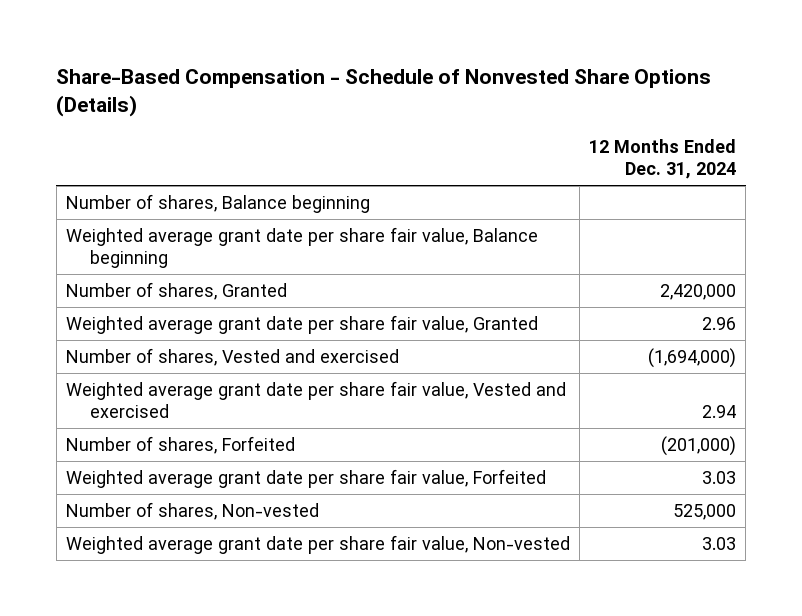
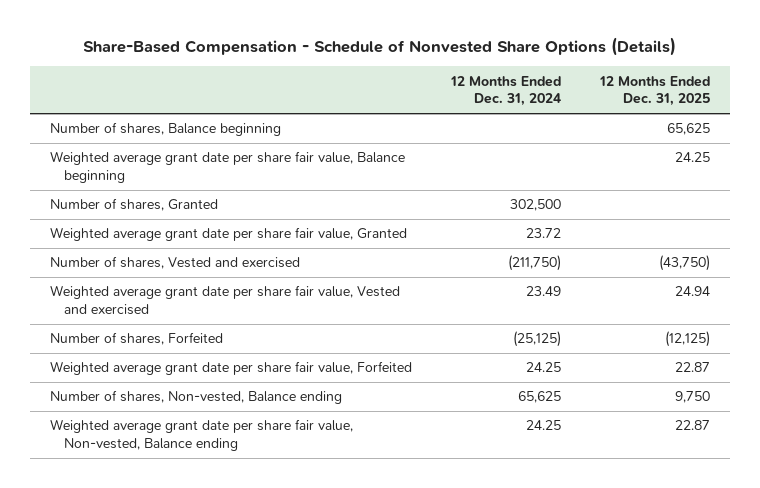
none -> [599,75,711,107] 12 Months Ended Dec. 31, 2025
[660,284,737,301] 2,420,000 -> [510,199,562,212] 302,500
[702,317,737,331] 2.96 -> [526,228,562,239] 23.72
[648,348,737,369] (1,694,000) -> [508,255,562,272] (211,750)
[702,404,737,418] 2.94 -> [526,286,562,297] 23.49
[661,436,737,457] (201,000) -> [513,331,562,348] (25,125)
[702,471,737,485] 3.03 -> [526,362,562,373] 24.25
[65,502,319,521] Number of shares, Non-vested -> [49,390,342,405] Number of shares, Non-vested, Balance ending
[673,504,737,521] 525,000 -> [518,391,562,404] 65,625
[65,535,570,555] Weighted average grant date per share fair value, Non-vested -> [49,419,353,452] Weighted average grant date per share fair value, Non-vested, Balance ending
[702,537,737,551] 3.03 -> [526,420,562,431] 24.25

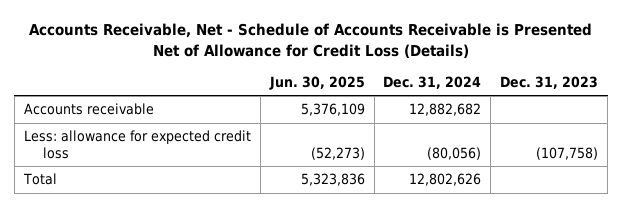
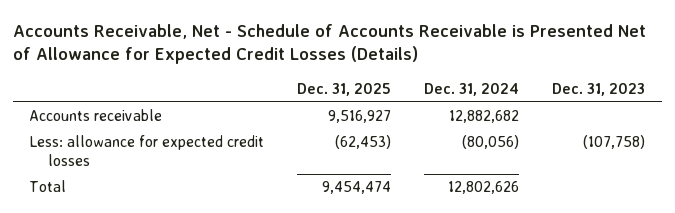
[29,22,593,58] Accounts Receivable, Net - Schedule of Accounts Receivable is Presented Net of Allowance for Credit Loss (Details) -> [12,23,646,65] Accounts Receivable, Net - Schedule of Accounts Receivable is Presented Net of Allowance for Expected Credit Losses (Details)
[268,75,365,90] Jun. 30, 2025 -> none
none -> [297,83,392,97] Dec. 31, 2025
[23,130,251,159] Less: allowance for expected credit loss -> [29,135,265,167] Less: allowance for expected credit losses

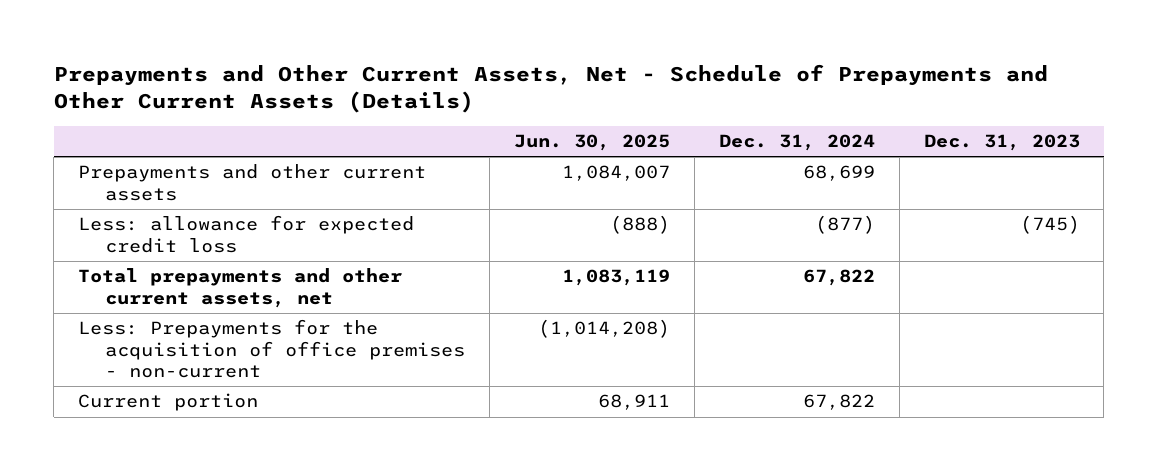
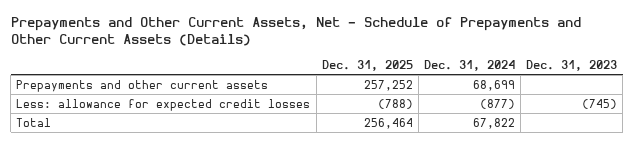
[513,134,670,152] Jun. 30, 2025 -> none
none -> [321,59,413,71] Dec. 31, 2025
[77,268,402,308] Total prepayments and other current assets, net -> none
[77,319,465,378] Less: Prepayments for the acquisition of office premises - non-current -> none
[77,215,414,253] Less: allowance for expected credit loss -> [16,98,311,111] Less: allowance for expected credit losses
[77,393,258,412] Current portion -> [16,117,52,127] Total

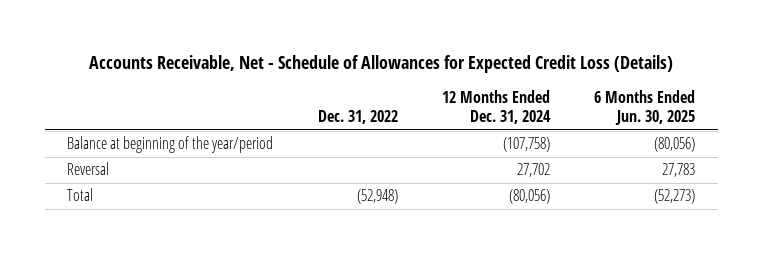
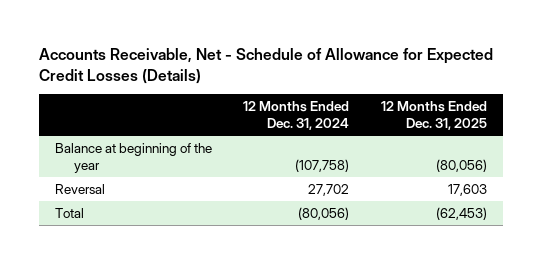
[89,54,674,73] Accounts Receivable, Net - Schedule of Allowances for Expected Credit Loss (Details) -> [38,47,493,84] Accounts Receivable, Net - Schedule of Allowance for Expected Credit Losses (Details)
[317,110,398,125] Dec. 31, 2022 -> none
[594,89,696,126] 6 Months Ended Jun. 30, 2025 -> none
none -> [380,101,487,131] 12 Months Ended Dec. 31, 2025
[67,136,274,154] Balance at beginning of the year/period -> [54,142,212,174] Balance at beginning of the year

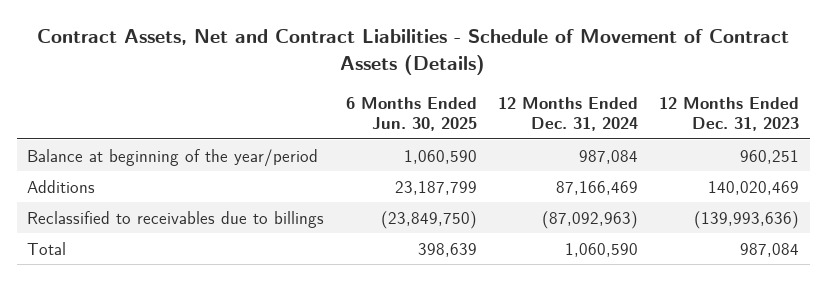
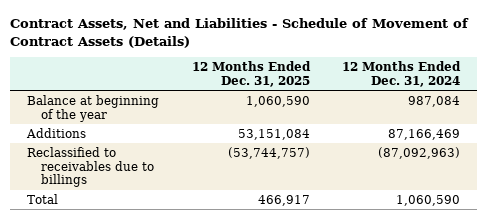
[37,29,790,75] Contract Assets, Net and Contract Liabilities - Schedule of Movement of Contract Assets (Details) -> [10,18,470,49] Contract Assets, Net and Liabilities - Schedule of Movement of Contract Assets (Details)
[345,96,477,132] 6 Months Ended Jun. 30, 2025 -> none
[659,96,800,132] 12 Months Ended Dec. 31, 2023 -> none
none -> [191,61,311,87] 12 Months Ended Dec. 31, 2025
[27,148,319,167] Balance at beginning of the year/period -> [26,94,159,122] Balance at beginning of the year

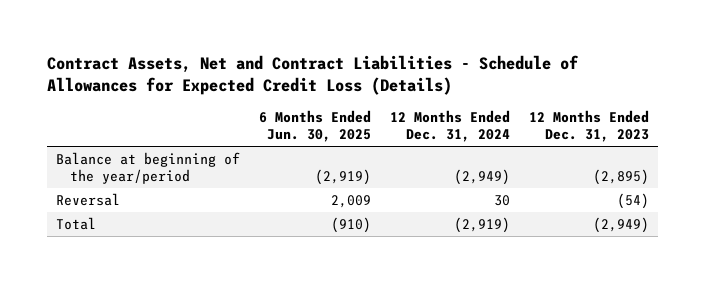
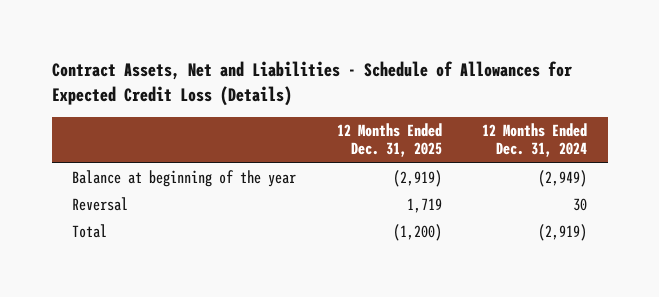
[46,54,579,95] Contract Assets, Net and Contract Liabilities - Schedule of Allowances for Expected Credit Loss (Details) -> [51,61,572,106] Contract Assets, Net and Liabilities - Schedule of Allowances for Expected Credit Loss (Details)
[259,110,372,143] 6 Months Ended Jun. 30, 2025 -> none
[528,110,649,143] 12 Months Ended Dec. 31, 2023 -> none
none -> [336,122,442,158] 12 Months Ended Dec. 31, 2025
[56,152,241,185] Balance at beginning of the year/period -> [72,170,297,188] Balance at beginning of the year

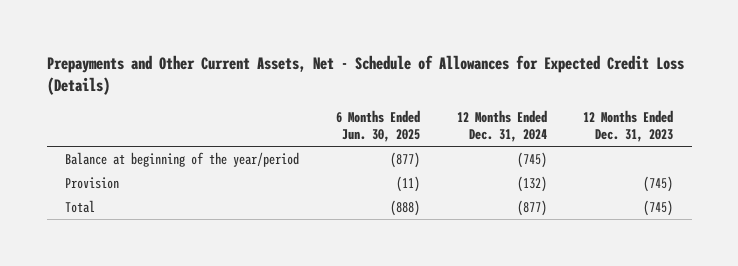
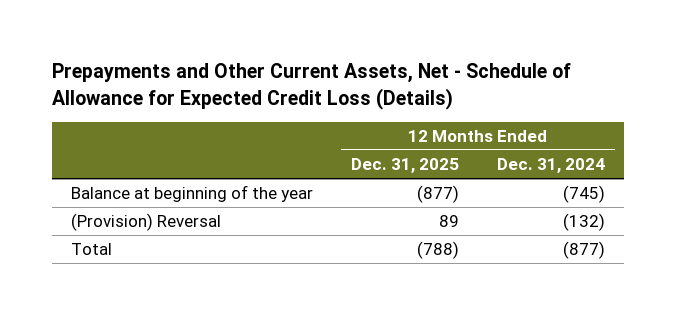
[46,54,684,95] Prepayments and Other Current Assets, Net - Schedule of Allowances for Expected Credit Loss (Details) -> [51,63,571,110] Prepayments and Other Current Assets, Net - Schedule of Allowance for Expected Credit Loss (Details)
[335,109,420,143] 6 Months Ended Jun. 30, 2025 -> none
[583,109,674,143] 12 Months Ended Dec. 31, 2023 -> none
none -> [351,158,460,174] Dec. 31, 2025
[64,152,299,168] Balance at beginning of the year/period -> [70,185,313,203] Balance at beginning of the year
[64,177,119,190] Provision -> [70,213,221,232] (Provision) Reversal

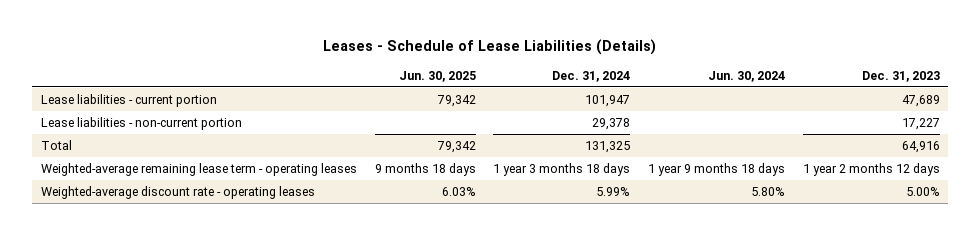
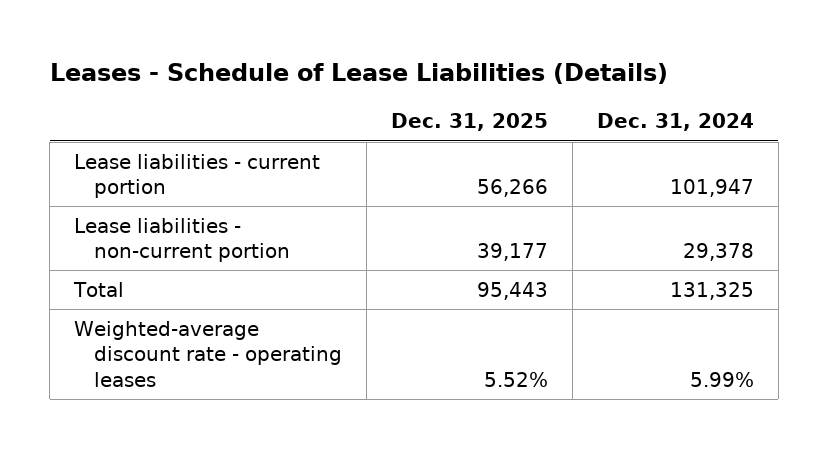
[398,70,476,82] Jun. 30, 2025 -> none
[707,70,785,82] Jun. 30, 2024 -> none
[861,70,940,82] Dec. 31, 2023 -> none
none -> [390,113,548,132] Dec. 31, 2025
[40,162,357,176] Weighted-average remaining lease term - operating leases -> none

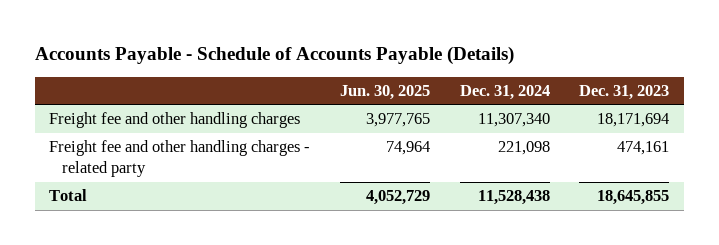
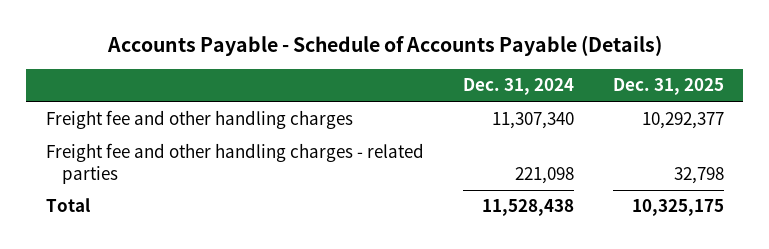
[339,85,430,101] Jun. 30, 2025 -> none
[579,85,670,101] Dec. 31, 2023 -> none
none -> [612,78,724,96] Dec. 31, 2025
[49,140,311,178] Freight fee and other handling charges - related party -> [45,143,424,185] Freight fee and other handling charges - related parties

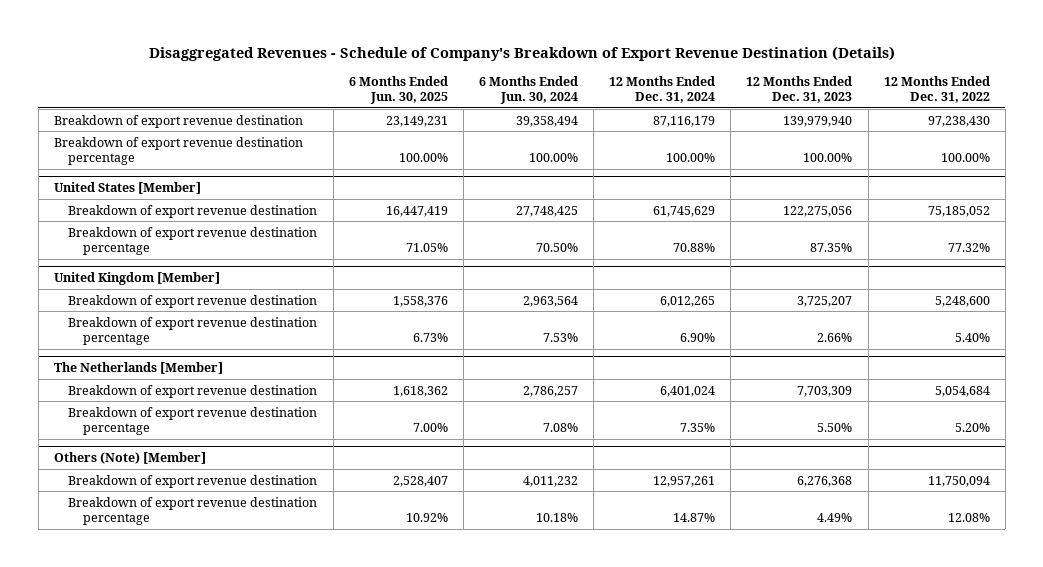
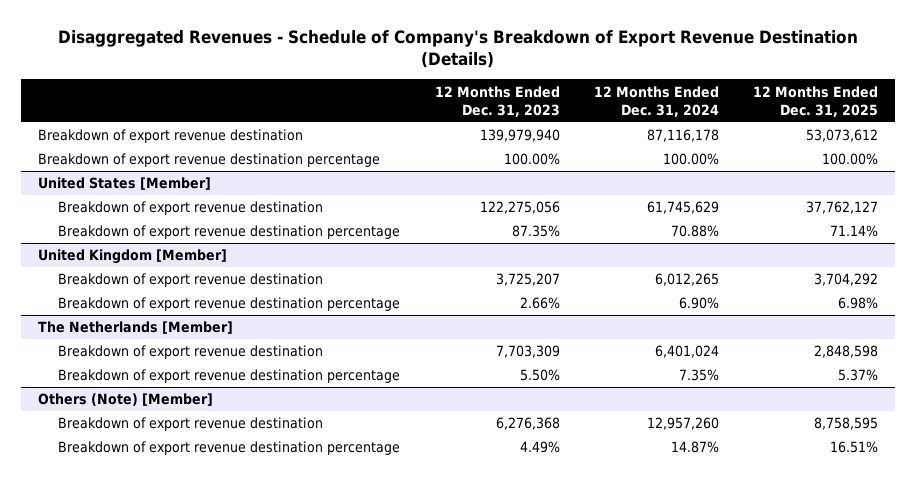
[348,75,448,105] 6 Months Ended Jun. 30, 2025 -> none
[478,75,578,105] 6 Months Ended Jun. 30, 2024 -> none
[883,75,990,104] 12 Months Ended Dec. 31, 2022 -> none
none -> [752,85,878,117] 12 Months Ended Dec. 31, 2025
[653,115,716,127] 87,116,179 -> [646,129,719,143] 87,116,178
[653,475,716,487] 12,957,261 -> [646,417,719,431] 12,957,260

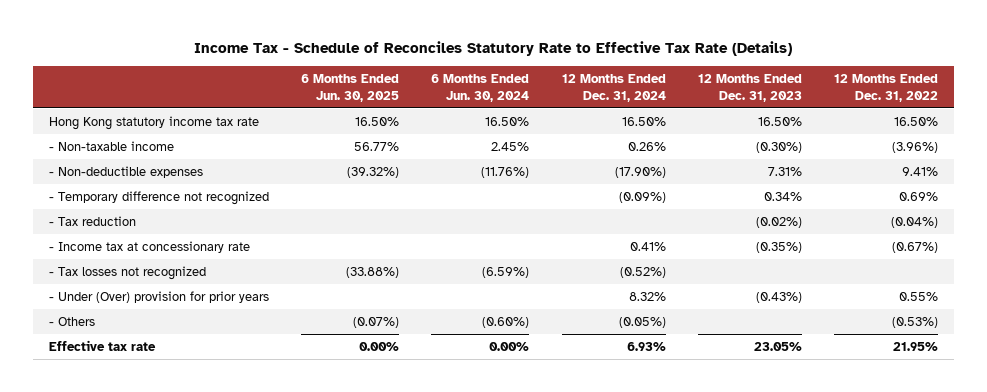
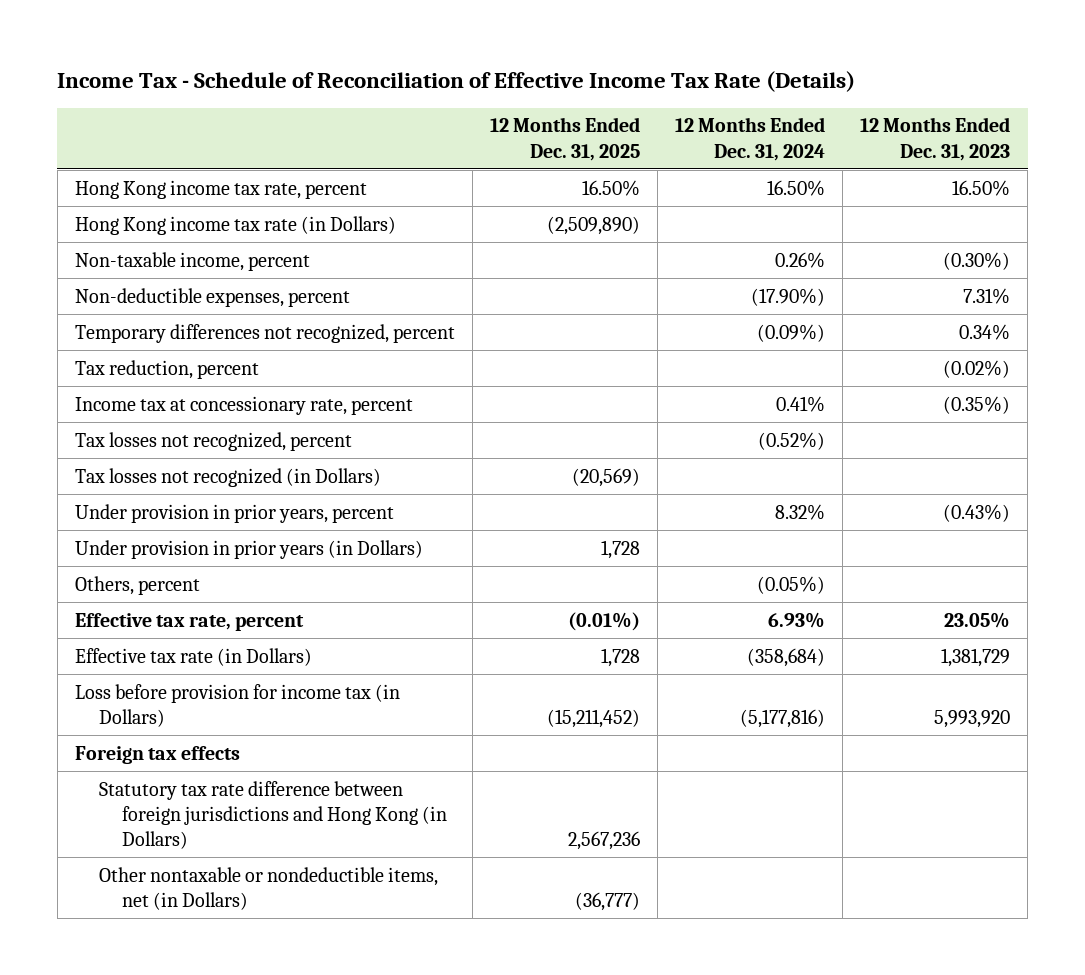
[194,41,793,57] Income Tax - Schedule of Reconciles Statutory Rate to Effective Tax Rate (Details) -> [57,71,856,93] Income Tax - Schedule of Reconciliation of Effective Income Tax Rate (Details)
[301,73,400,102] 6 Months Ended Jun. 30, 2025 -> none
[431,73,530,102] 6 Months Ended Jun. 30, 2024 -> none
[833,73,938,102] 12 Months Ended Dec. 31, 2022 -> none
none -> [490,117,641,161] 12 Months Ended Dec. 31, 2025
[49,115,260,130] Hong Kong statutory income tax rate -> [75,179,368,199] Hong Kong income tax rate, percent
none -> [75,215,397,235] Hong Kong income tax rate (in Dollars)
[49,140,175,151] - Non-taxable income -> [75,251,311,271] Non-taxable income, percent
[49,165,204,178] - Non-deductible expenses -> [75,287,351,307] Non-deductible expenses, percent
[49,190,270,205] - Temporary difference not recognized -> [75,323,456,343] Temporary differences not recognized, percent
[49,215,137,226] - Tax reduction -> [75,359,260,379] Tax reduction, percent
[49,240,251,253] - Income tax at concessionary rate -> [75,395,414,415] Income tax at concessionary rate, percent
[49,265,207,280] - Tax losses not recognized -> [75,431,353,451] Tax losses not recognized, percent
none -> [75,467,382,487] Tax losses not recognized (in Dollars)
[49,290,270,303] - Under (Over) provision for prior years -> [75,503,395,523] Under provision in prior years, percent
none -> [75,539,424,559] Under provision in prior years (in Dollars)
[49,316,96,326] - Others -> [75,575,201,595] Others, percent
[49,339,157,351] Effective tax rate -> [75,612,305,631] Effective tax rate, percent
none -> [75,647,313,666] Effective tax rate (in Dollars)
none -> [75,683,401,727] Loss before provision for income tax (in Dollars)
none -> [75,745,241,764] Foreign tax effects
none -> [98,780,447,850] Statutory tax rate difference between foreign jurisdictions and Hong Kong (in Dollars)
none -> [98,866,438,910] Other nontaxable or nondeductible items, net (in Dollars)

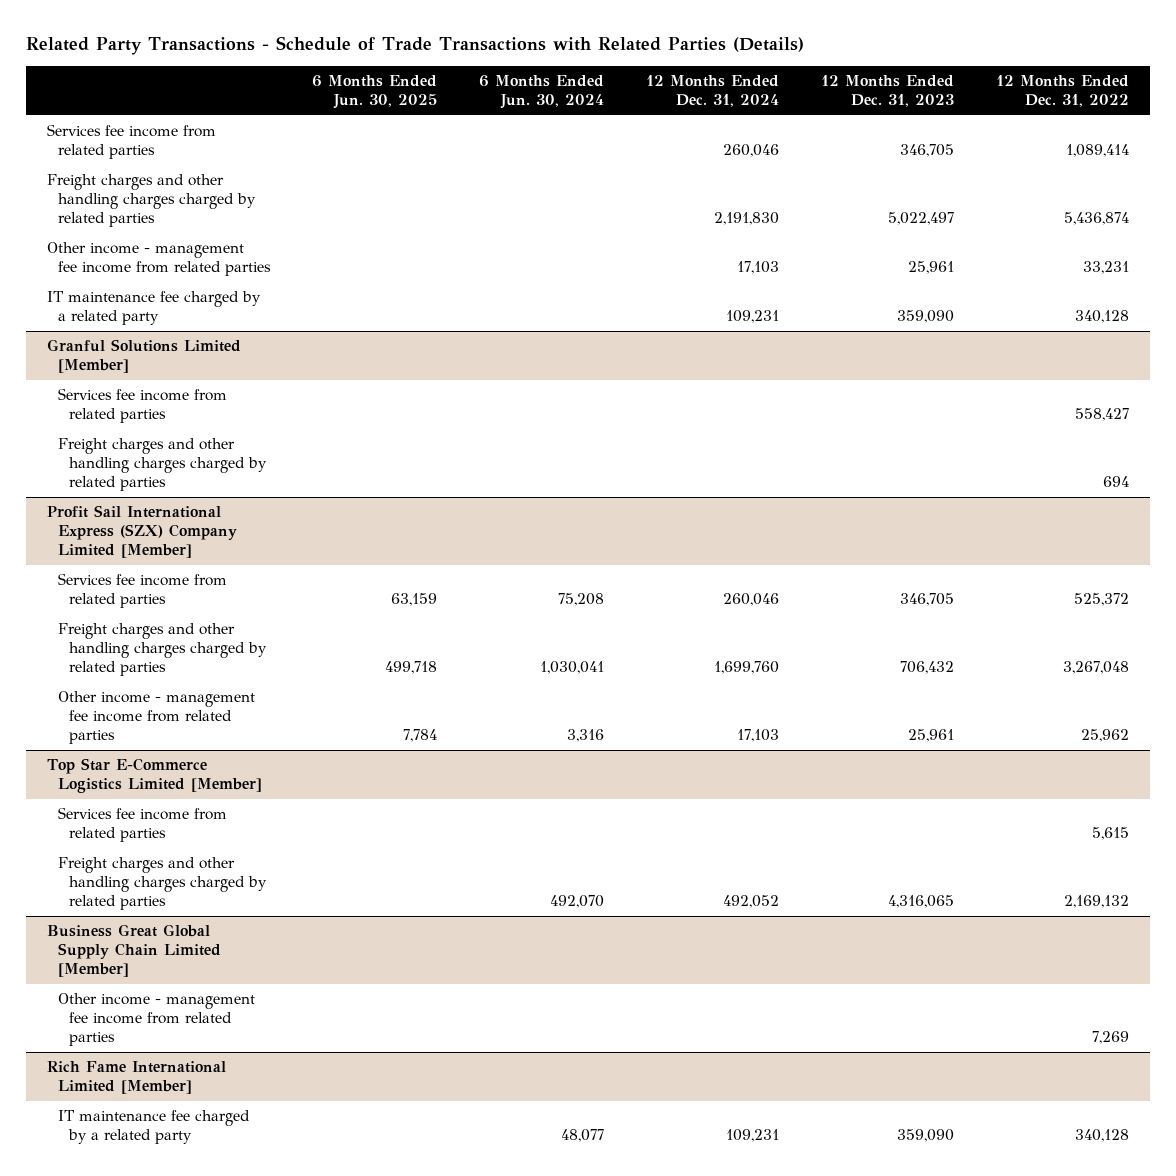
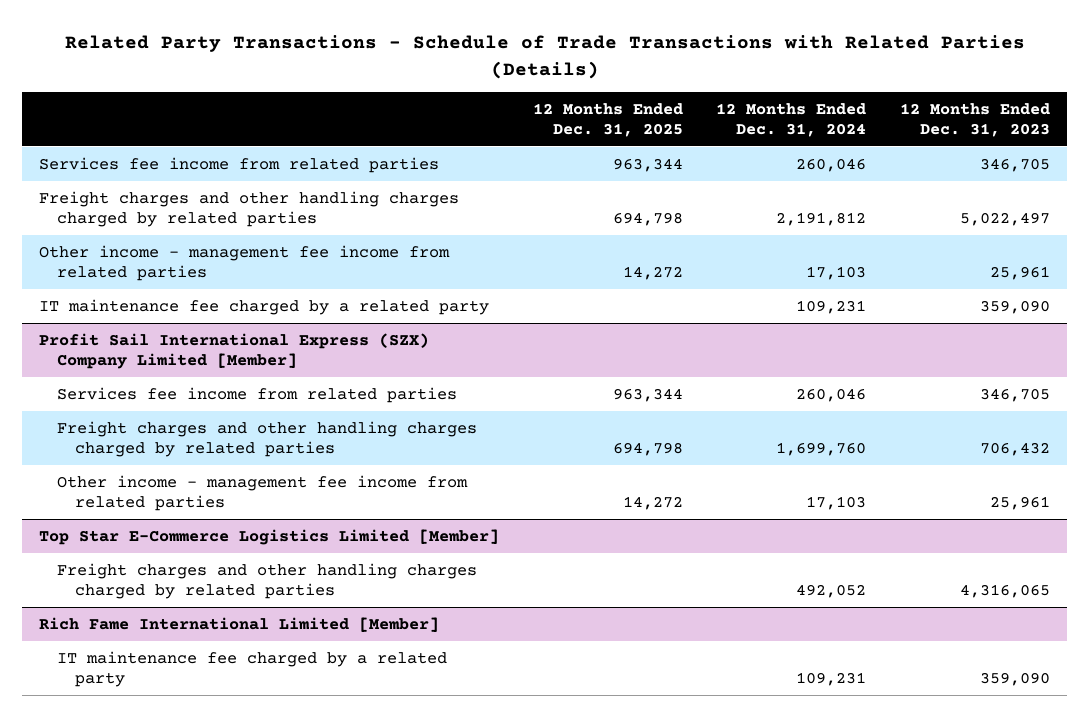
[312,75,438,110] 6 Months Ended Jun. 30, 2025 -> none
[479,75,605,110] 6 Months Ended Jun. 30, 2024 -> none
[995,75,1129,108] 12 Months Ended Dec. 31, 2022 -> none
none -> [532,102,683,137] 12 Months Ended Dec. 31, 2025
[713,212,779,226] 2,191,830 -> [776,212,867,227] 2,191,812
[47,339,242,374] Granful Solutions Limited [Member] -> none
[58,388,228,424] Services fee income from related parties -> none
[58,438,268,492] Freight charges and other handling charges charged by related parties -> none
[58,807,228,843] Services fee income from related parties -> none
[47,924,222,978] Business Great Global Supply Chain Limited [Member] -> none
[58,993,256,1047] Other income - management fee income from related parties -> none

